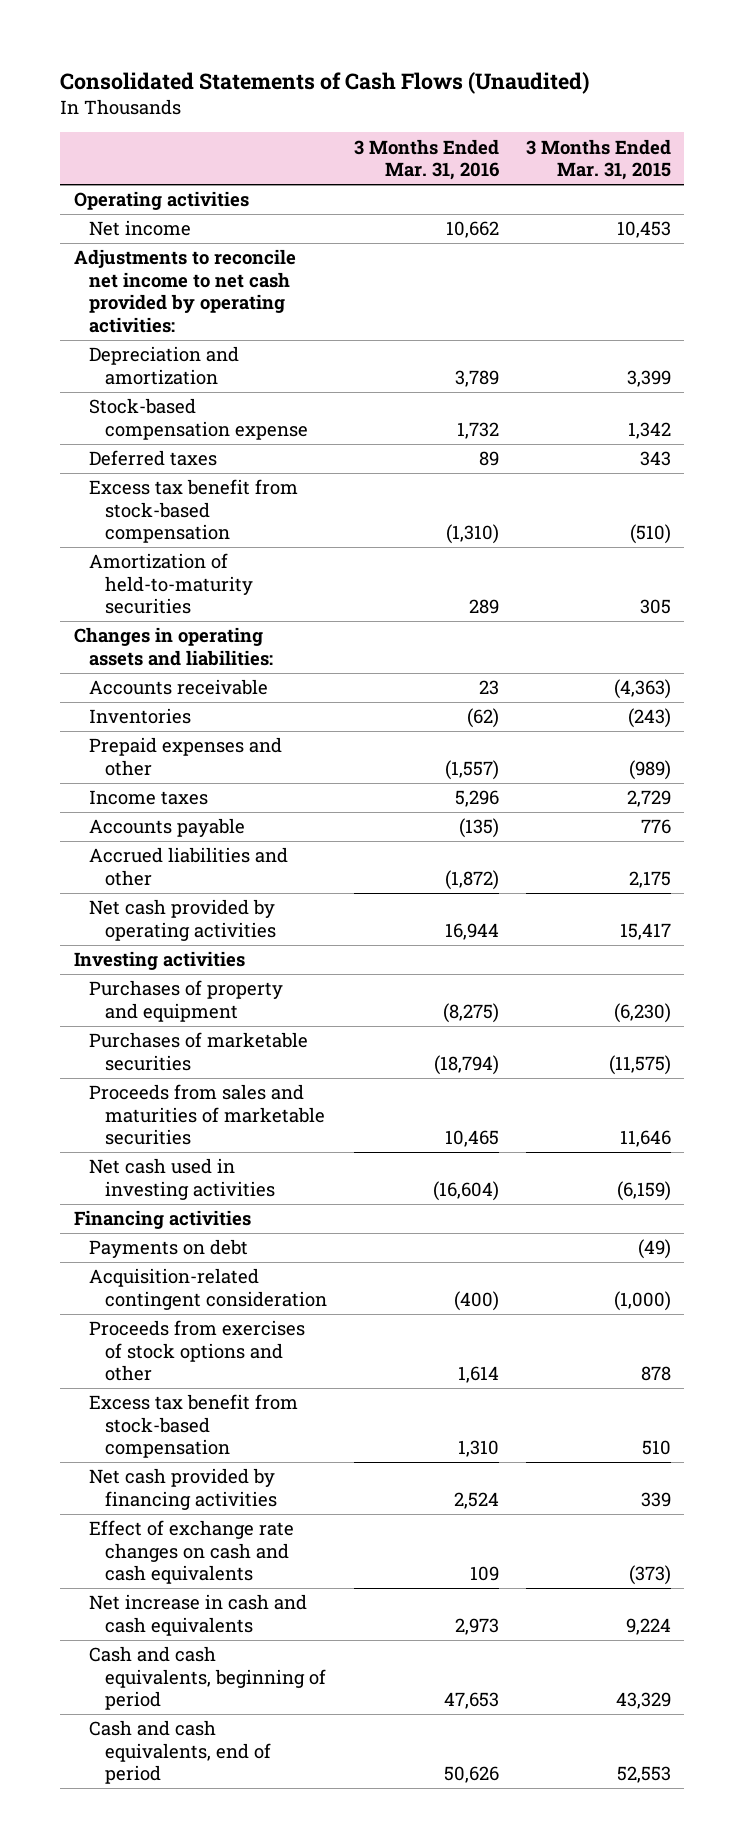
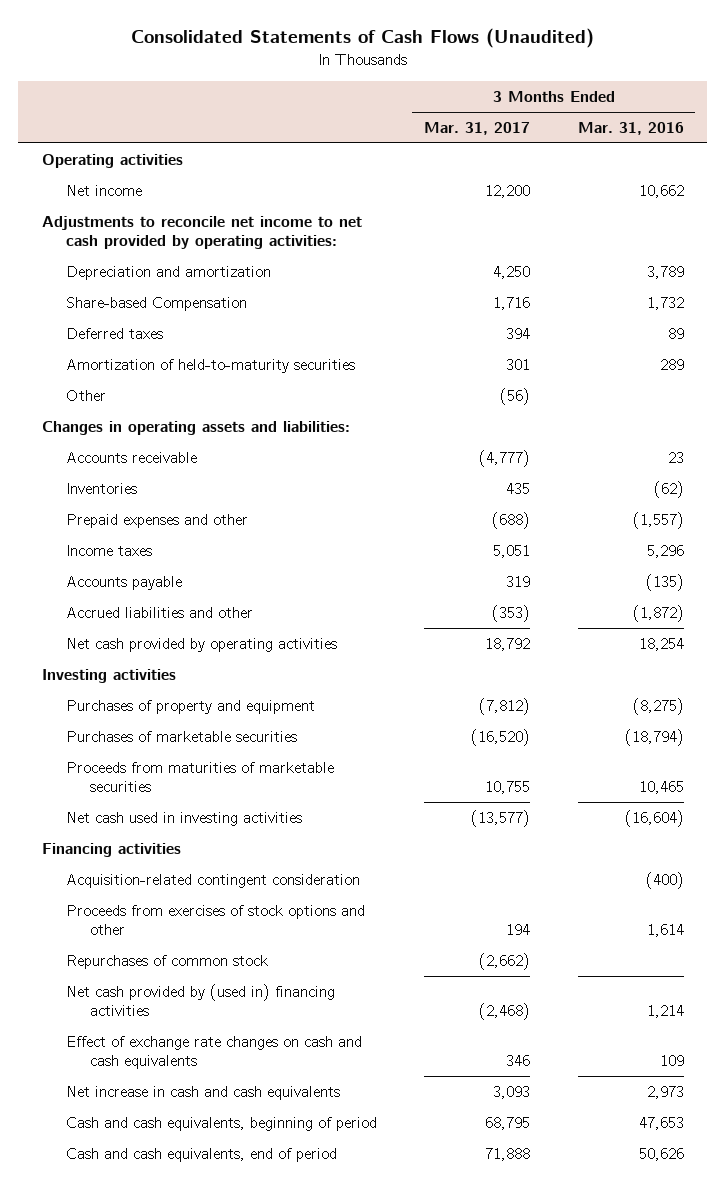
[525,138,671,181] 3 Months Ended Mar. 31, 2015 -> none
none -> [424,122,531,136] Mar. 31, 2017
[89,398,309,440] Stock-based compensation expense -> [65,296,247,311] Share-based Compensation
[89,479,299,544] Excess tax benefit from stock-based compensation -> none
none -> [65,389,106,401] Other
[444,922,499,940] 16,944 -> [638,637,684,651] 18,254
[89,1084,326,1146] Proceeds from sales and maturities of marketable securities -> [65,761,334,792] Proceeds from maturities of marketable securities
[89,1239,249,1259] Payments on debt -> none
[89,1394,299,1459] Excess tax benefit from stock-based compensation -> none
none -> [65,954,268,969] Repurchases of common stock
[89,1468,278,1510] Net cash provided by financing activities -> [65,983,335,1016] Net cash provided by (used in) financing activities
[453,1491,499,1509] 2,524 -> [646,1004,684,1018] 1,214

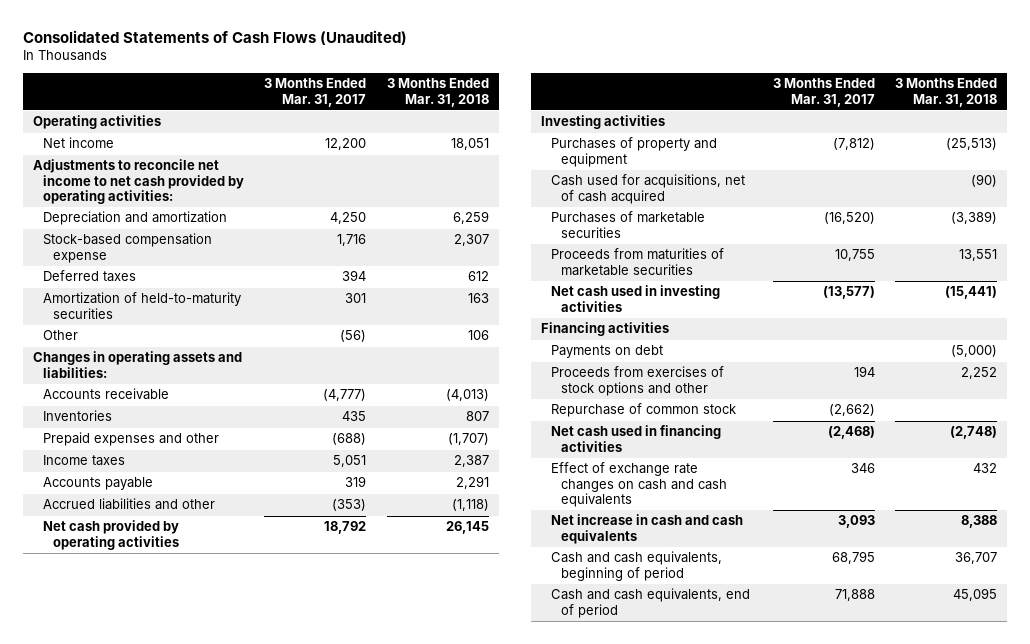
[577,122,684,136] Mar. 31, 2016 -> none
none -> [386,78,489,107] 3 Months Ended Mar. 31, 2018
[65,296,247,311] Share-based Compensation -> [43,233,213,263] Stock-based compensation expense
none -> [551,174,746,204] Cash used for acquisitions, net of cash acquired
[65,873,360,888] Acquisition-related contingent consideration -> none
none -> [551,345,664,359] Payments on debt
[65,954,268,969] Repurchases of common stock -> [551,403,737,418] Repurchase of common stock
[65,983,335,1016] Net cash provided by (used in) financing activities -> [551,425,722,452] Net cash used in financing activities

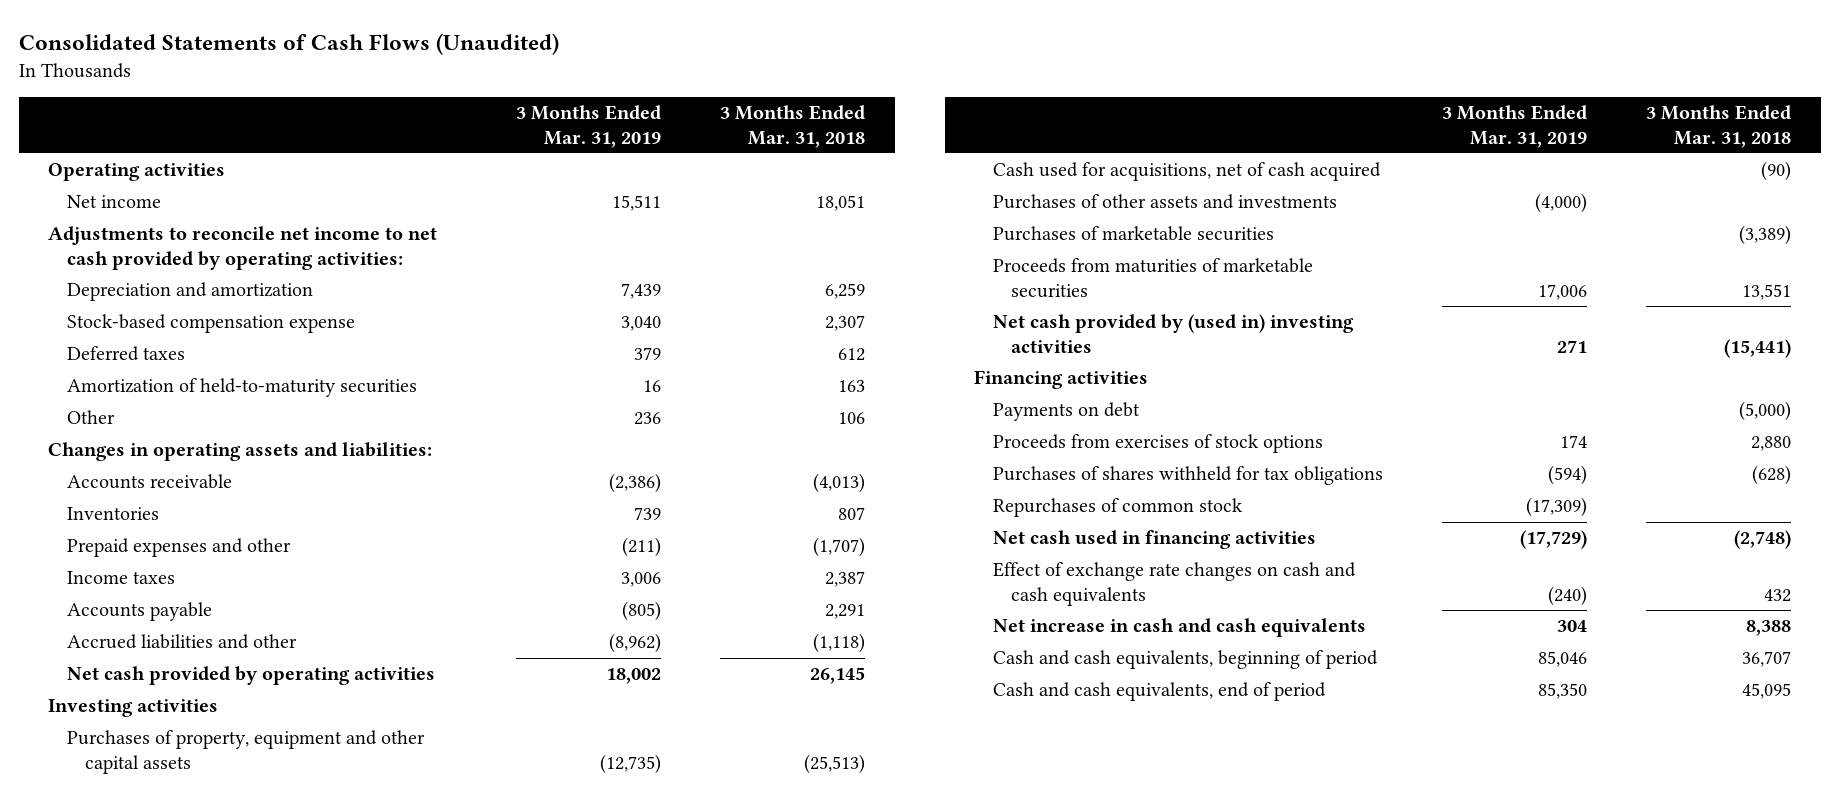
[264,78,367,107] 3 Months Ended Mar. 31, 2017 -> none
none -> [516,105,662,148] 3 Months Ended Mar. 31, 2019
[551,137,718,167] Purchases of property and equipment -> [66,730,425,774] Purchases of property, equipment and other capital assets
none -> [992,194,1337,210] Purchases of other assets and investments
[551,285,721,312] Net cash used in investing activities -> [992,314,1354,353] Net cash provided by (used in) investing activities
[551,366,725,396] Proceeds from exercises of stock options and other -> [992,434,1323,454] Proceeds from exercises of stock options
[961,367,998,380] 2,252 -> [1751,436,1792,452] 2,880
none -> [992,466,1383,486] Purchases of shares withheld for tax obligations
[551,403,737,418] Repurchase of common stock -> [992,498,1243,518] Repurchases of common stock

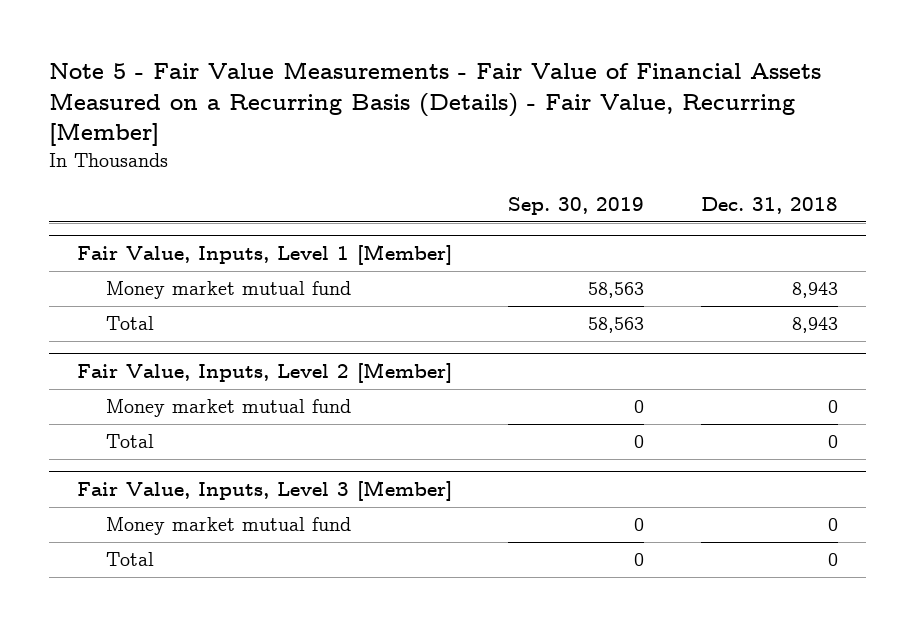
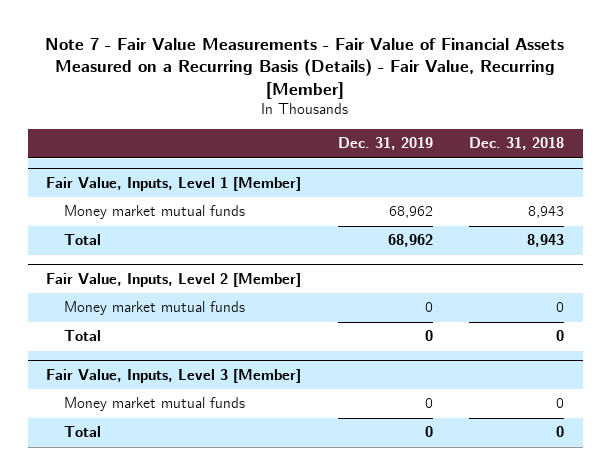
[48,62,821,147] Note 5 - Fair Value Measurements - Fair Value of Financial Assets Measured on a Recurring Basis (Details) - Fair Value, Recurring [Member] -> [45,37,565,99] Note 7 - Fair Value Measurements - Fair Value of Financial Assets Measured on a Recurring Basis (Details) - Fair Value, Recurring [Member]
[508,196,645,215] Sep. 30, 2019 -> none
none -> [337,137,433,151] Dec. 31, 2019
[105,281,351,300] Money market mutual fund -> [63,205,245,220] Money market mutual funds
[105,399,351,418] Money market mutual fund -> [63,301,245,316] Money market mutual funds
[105,517,351,536] Money market mutual fund -> [63,397,245,412] Money market mutual funds

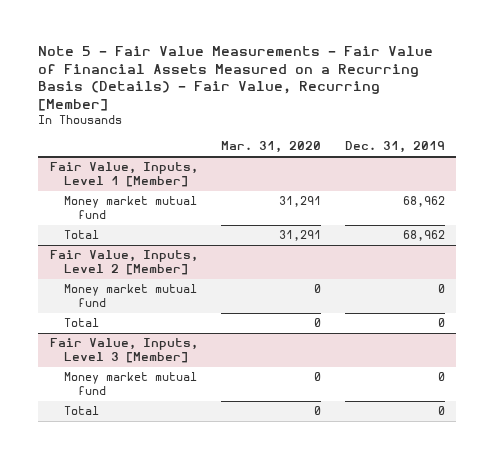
[45,37,565,99] Note 7 - Fair Value Measurements - Fair Value of Financial Assets Measured on a Recurring Basis (Details) - Fair Value, Recurring [Member] -> [38,46,434,112] Note 5 - Fair Value Measurements - Fair Value of Financial Assets Measured on a Recurring Basis (Details) - Fair Value, Recurring [Member]
[469,137,565,151] Dec. 31, 2018 -> none
none -> [221,141,322,154] Mar. 31, 2020
[63,205,245,220] Money market mutual funds -> [63,196,197,220] Money market mutual fund
[63,301,245,316] Money market mutual funds -> [63,284,197,308] Money market mutual fund
[63,397,245,412] Money market mutual funds -> [63,372,197,396] Money market mutual fund

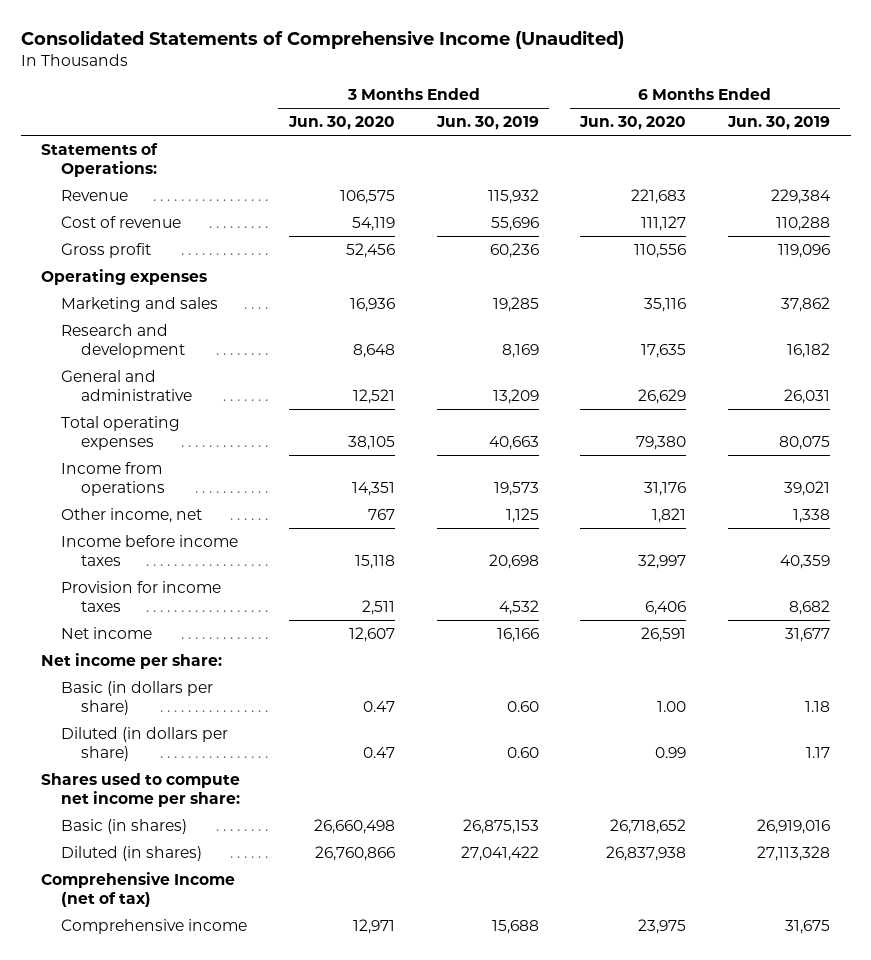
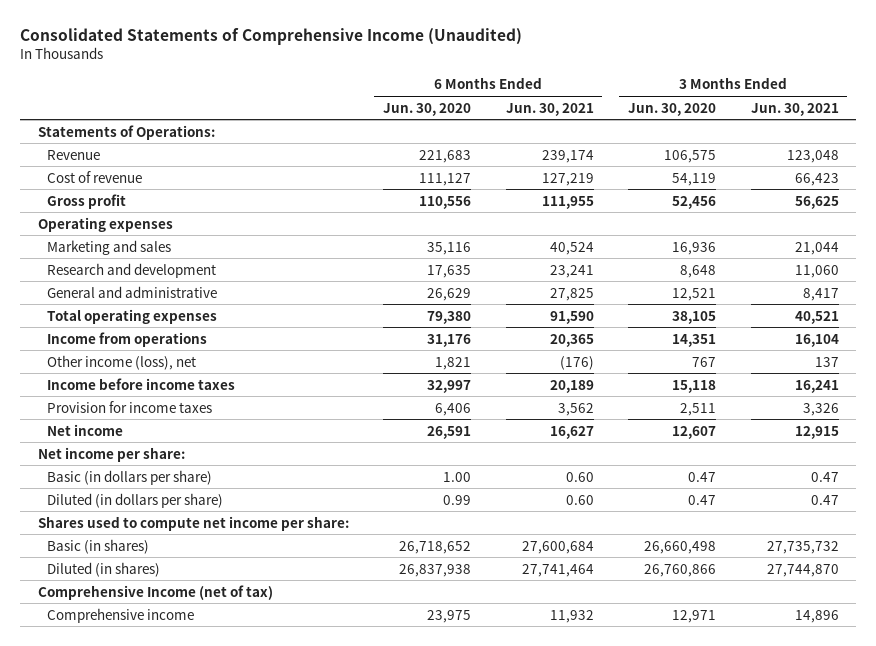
[435,116,539,131] Jun. 30, 2019 -> none
[726,116,830,131] Jun. 30, 2019 -> none
none -> [505,102,594,116] Jun. 30, 2021
none -> [750,102,839,116] Jun. 30, 2021
[61,507,203,523] Other income, net -> [47,354,197,370] Other income (loss), net

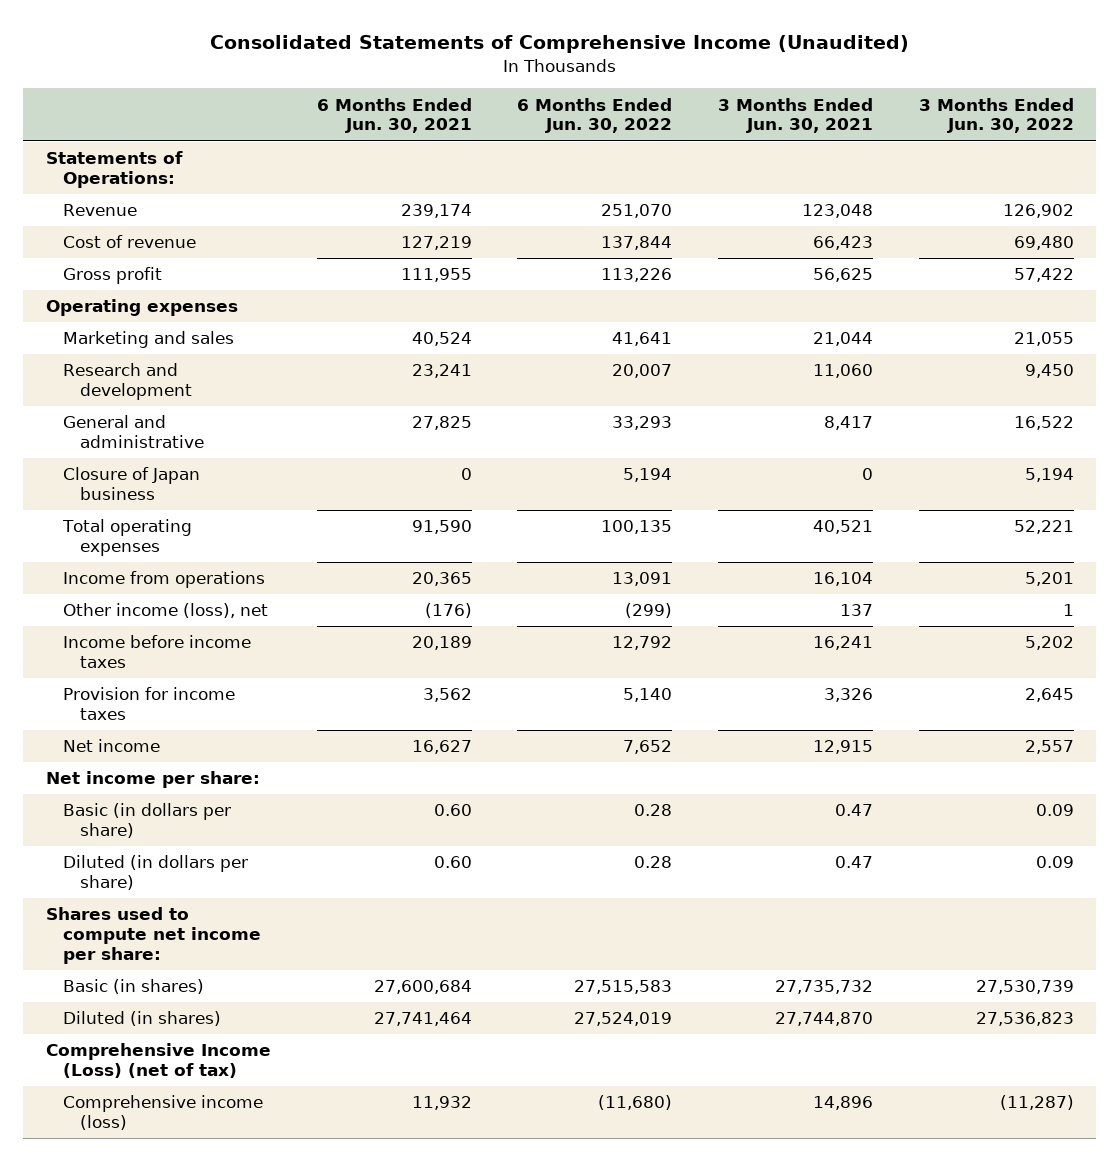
[383,102,472,116] Jun. 30, 2020 -> none
[628,102,717,116] Jun. 30, 2020 -> none
none -> [517,97,673,134] 6 Months Ended Jun. 30, 2022
none -> [918,97,1074,134] 3 Months Ended Jun. 30, 2022
none -> [63,467,201,501] Closure of Japan business
[37,584,273,600] Comprehensive Income (net of tax) -> [46,1043,272,1079] Comprehensive Income (Loss) (net of tax)
[47,607,195,623] Comprehensive income -> [63,1095,264,1131] Comprehensive income (loss)

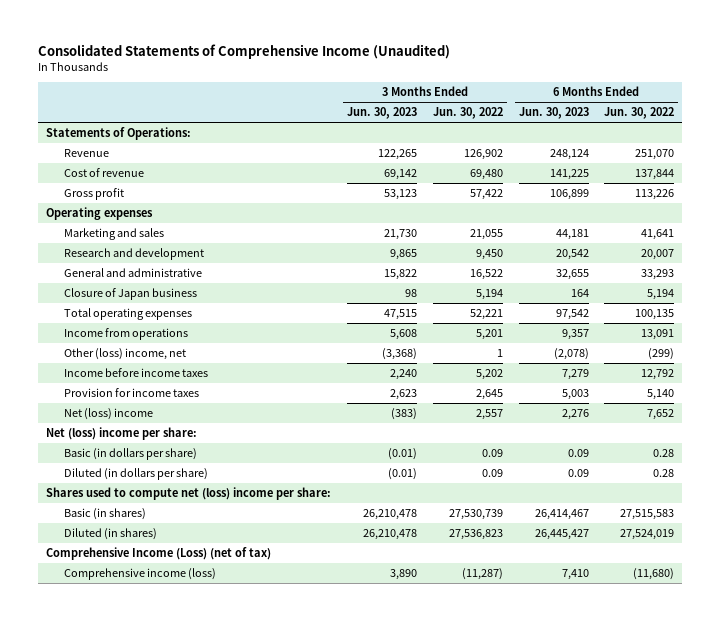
[316,97,472,134] 6 Months Ended Jun. 30, 2021 -> none
[717,97,873,134] 3 Months Ended Jun. 30, 2021 -> none
none -> [346,107,417,120] Jun. 30, 2023
none -> [518,107,589,120] Jun. 30, 2023
[63,603,269,619] Other income (loss), net -> [63,348,186,361] Other (loss) income, net
[63,739,161,753] Net income -> [63,408,153,421] Net (loss) income
[46,771,261,789] Net income per share: -> [46,427,198,441] Net (loss) income per share:
[46,907,262,964] Shares used to compute net income per share: -> [46,487,332,501] Shares used to compute net (loss) income per share:

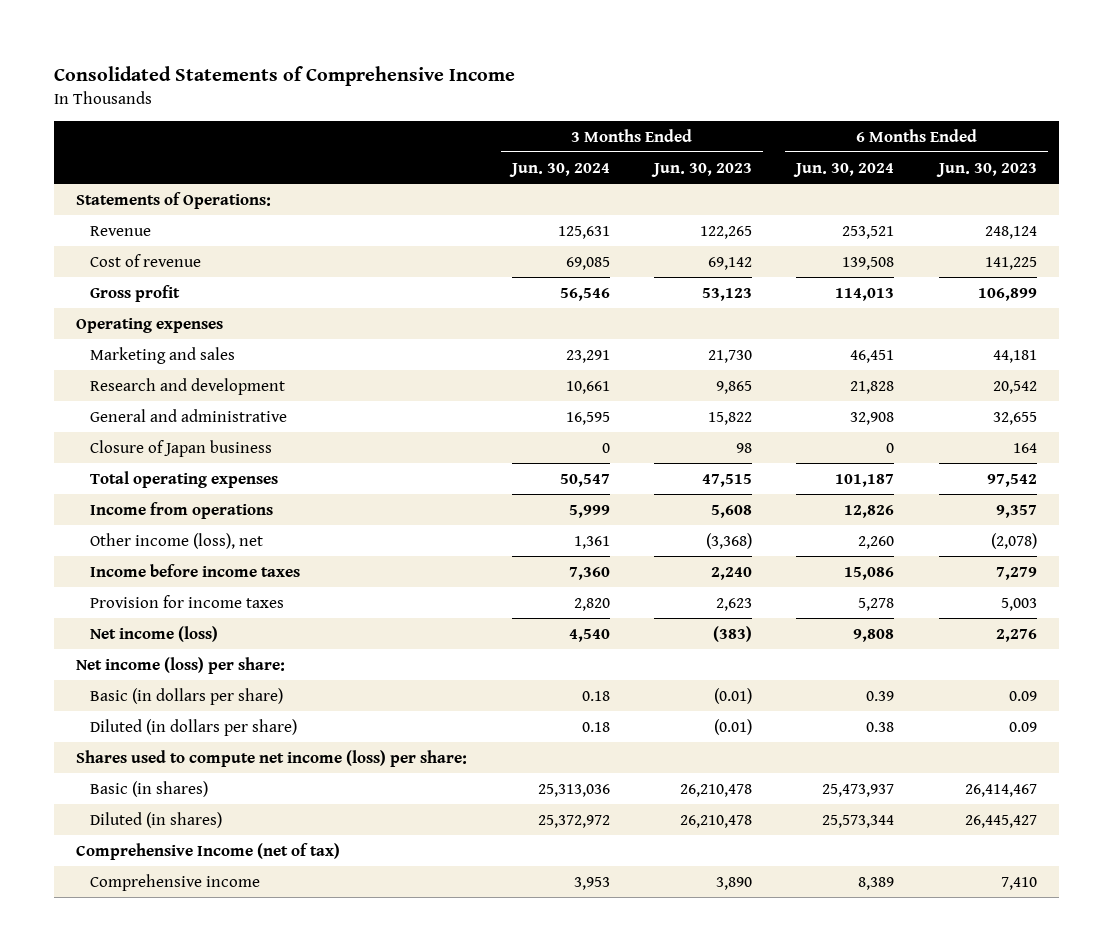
[38,43,451,59] Consolidated Statements of Comprehensive Income (Unaudited) -> [54,65,516,86] Consolidated Statements of Comprehensive Income
[432,107,503,120] Jun. 30, 2022 -> none
[604,107,675,120] Jun. 30, 2022 -> none
none -> [508,162,610,177] Jun. 30, 2024
none -> [793,162,895,177] Jun. 30, 2024
[63,348,186,361] Other (loss) income, net -> [90,532,264,549] Other income (loss), net
[63,408,153,421] Net (loss) income -> [90,625,219,642] Net income (loss)
[46,427,198,441] Net (loss) income per share: -> [76,656,286,674] Net income (loss) per share:
[46,487,332,501] Shares used to compute net (loss) income per share: -> [76,749,468,767] Shares used to compute net income (loss) per share:
[46,547,272,561] Comprehensive Income (Loss) (net of tax) -> [76,842,341,860] Comprehensive Income (net of tax)
[63,568,216,581] Comprehensive income (loss) -> [90,873,261,891] Comprehensive income

